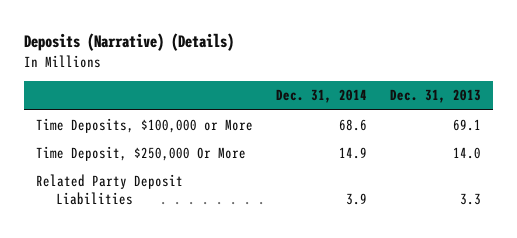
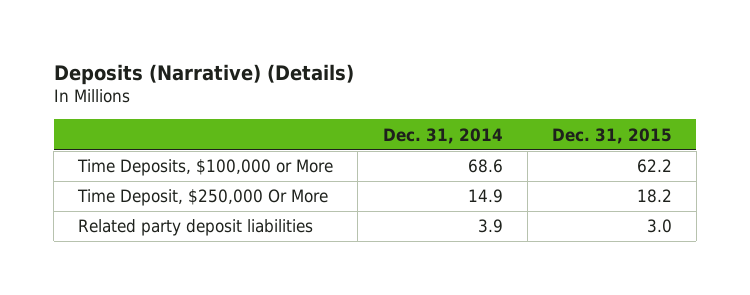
[390,89,482,104] Dec. 31, 2013 -> none
none -> [551,127,672,144] Dec. 31, 2015
[36,174,184,206] Related Party Deposit Liabilities -> [78,219,314,237] Related party deposit liabilities

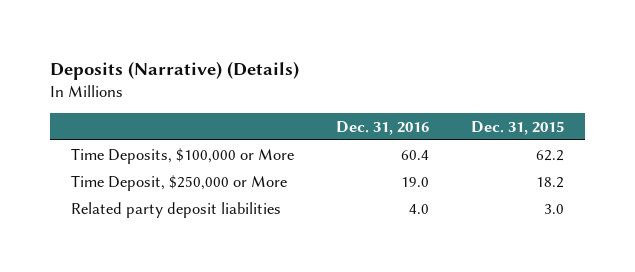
[382,127,503,144] Dec. 31, 2014 -> none
none -> [335,120,429,135] Dec. 31, 2016
[77,189,329,207] Time Deposit, $250,000 Or More -> [70,174,287,191] Time Deposit, $250,000 or More

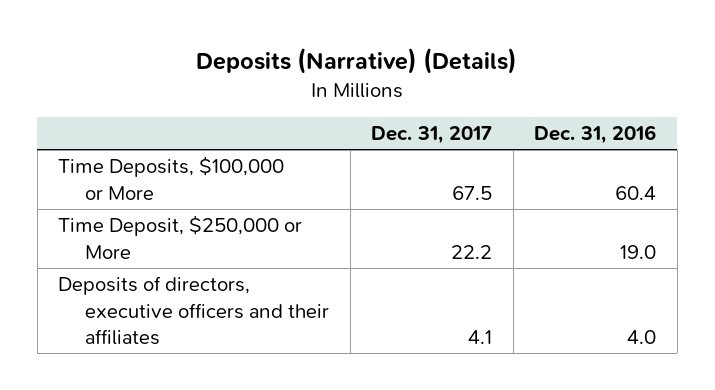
[471,120,565,135] Dec. 31, 2015 -> none
none -> [371,126,493,145] Dec. 31, 2017
[70,201,281,218] Related party deposit liabilities -> [58,276,330,346] Deposits of directors, executive officers and their affiliates

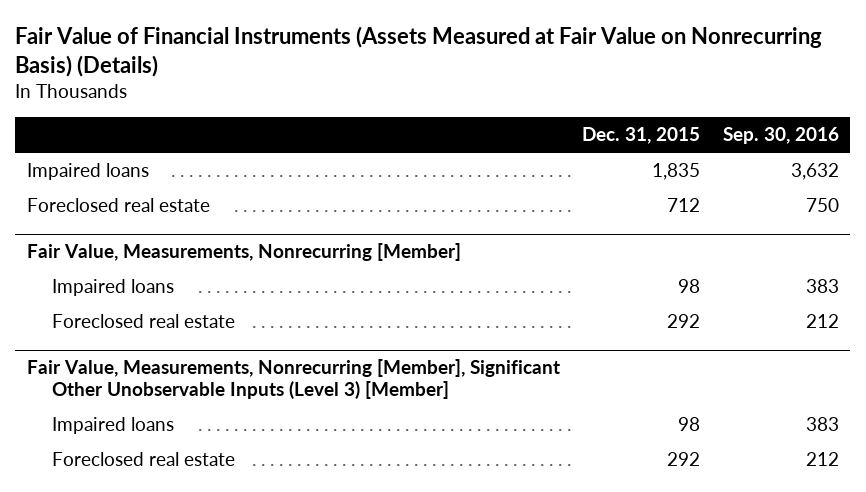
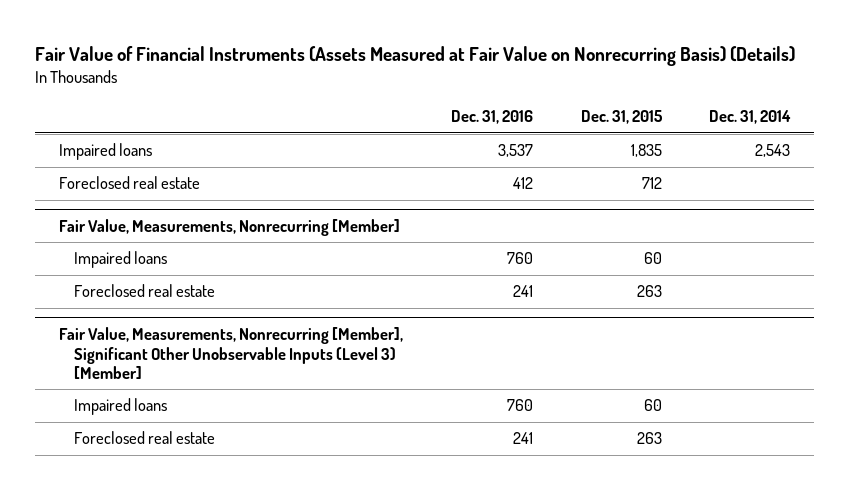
[722,127,839,145] Sep. 30, 2016 -> none
none -> [450,110,533,125] Dec. 31, 2016
none -> [709,110,792,125] Dec. 31, 2014
[678,279,701,294] 98 -> [643,252,662,265] 60
[667,314,701,329] 292 -> [636,285,662,298] 263
[678,417,701,432] 98 -> [643,399,662,412] 60
[667,452,701,467] 292 -> [636,432,662,445] 263

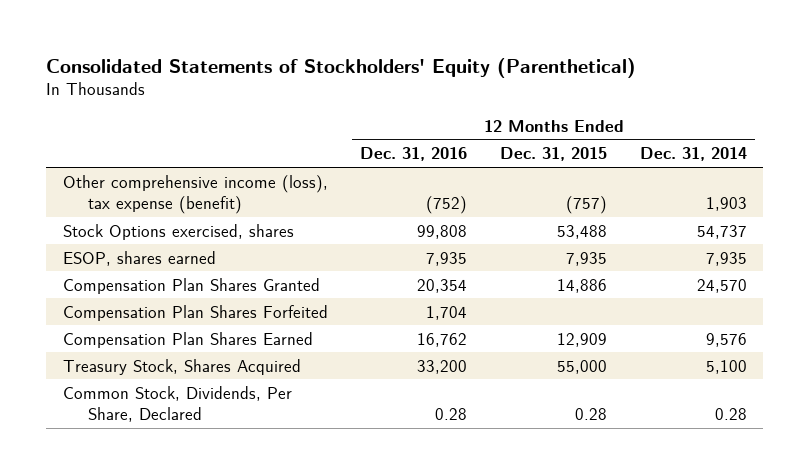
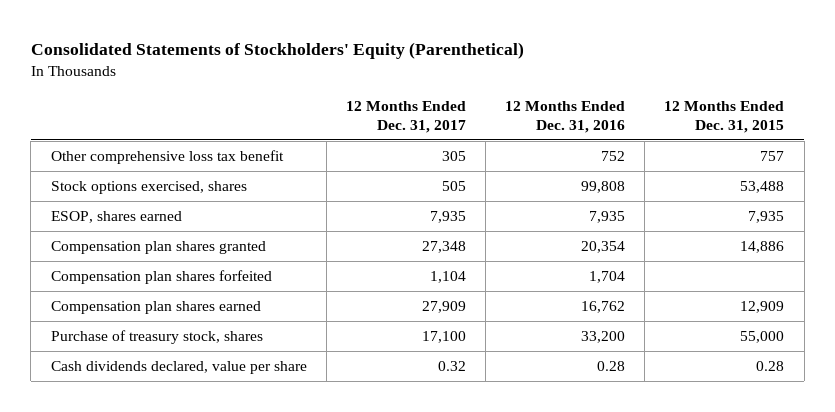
[639,147,747,162] Dec. 31, 2014 -> none
none -> [345,100,466,134] 12 Months Ended Dec. 31, 2017
[62,174,328,214] Other comprehensive income (loss), tax expense (benefit) -> [50,149,284,164] Other comprehensive loss tax benefit
[426,195,468,214] (752) -> [601,150,626,161] 752
[566,195,608,214] (757) -> [760,150,785,161] 757
[62,223,294,240] Stock Options exercised, shares -> [50,180,247,194] Stock options exercised, shares
[62,277,320,294] Compensation Plan Shares Granted -> [50,240,266,254] Compensation plan shares granted
[62,304,328,321] Compensation Plan Shares Forfeited -> [50,269,272,284] Compensation plan shares forfeited
[62,331,313,348] Compensation Plan Shares Earned -> [50,300,261,314] Compensation plan shares earned
[62,358,301,375] Treasury Stock, Shares Acquired -> [50,329,263,344] Purchase of treasury stock, shares
[62,385,292,422] Common Stock, Dividends, Per Share, Declared -> [50,360,307,374] Cash dividends declared, value per share

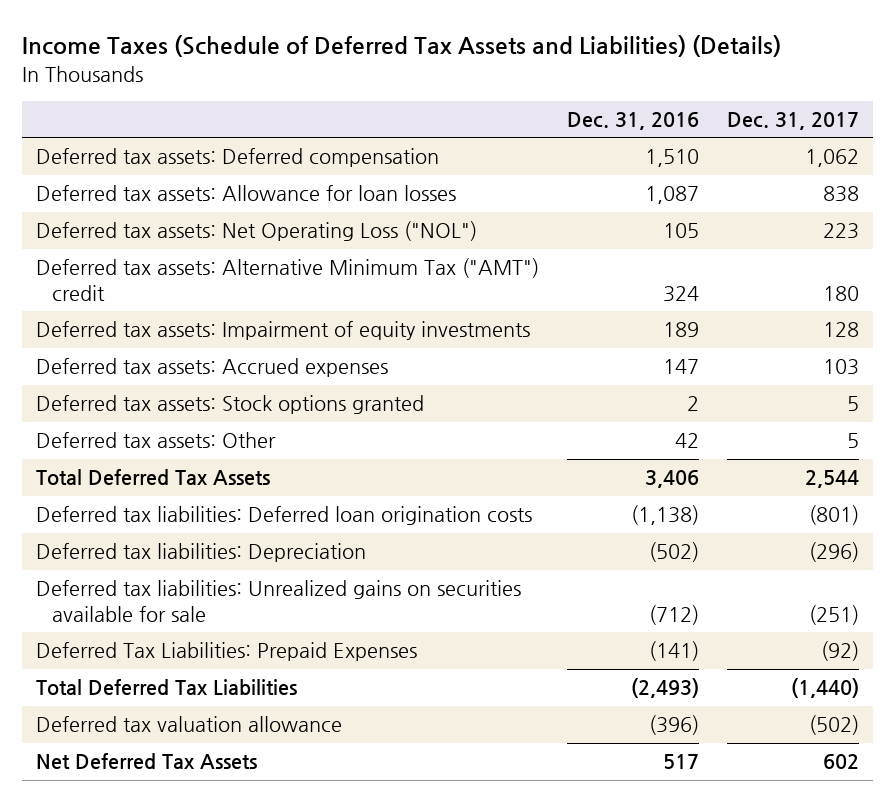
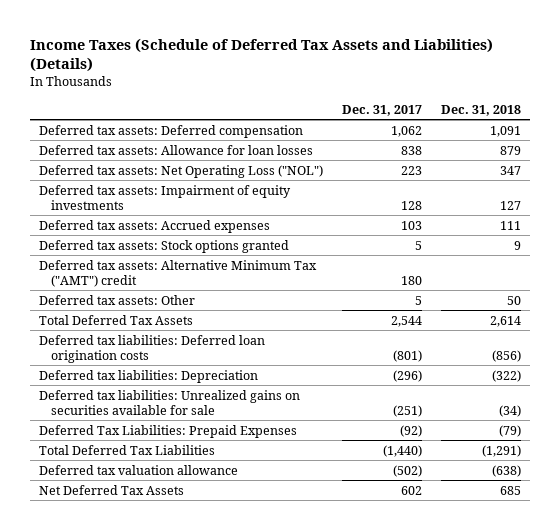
[566,111,699,130] Dec. 31, 2016 -> none
none -> [441,104,522,116] Dec. 31, 2018
[36,258,540,302] Deferred tax assets: Alternative Minimum Tax ("AMT") credit -> [39,259,318,287] Deferred tax assets: Alternative Minimum Tax ("AMT") credit

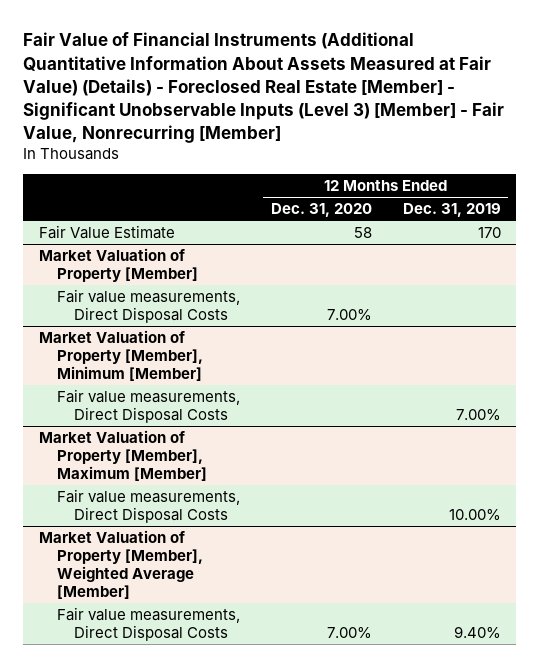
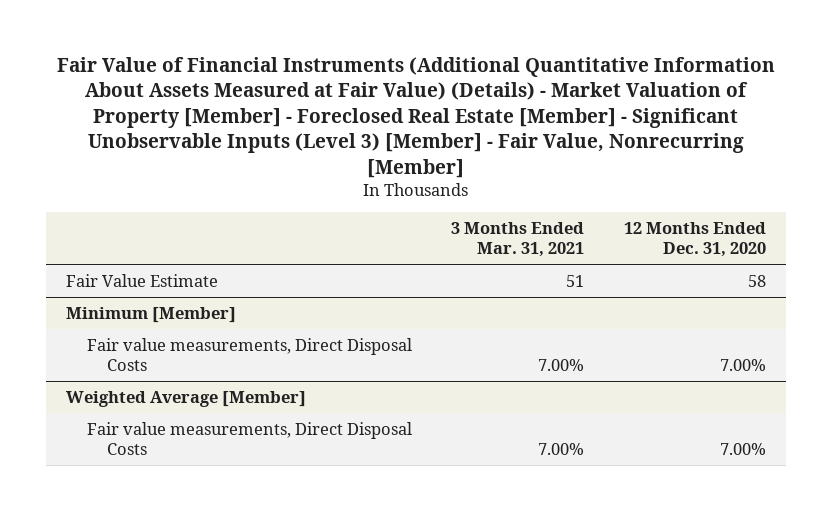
[23,32,505,144] Fair Value of Financial Instruments (Additional Quantitative Information About Assets Measured at Fair Value) (Details) - Foreclosed Real Estate [Member] - Significant Unobservable Inputs (Level 3) [Member] - Fair Value, Nonrecurring [Member] -> [57,56,776,178] Fair Value of Financial Instruments (Additional Quantitative Information About Assets Measured at Fair Value) (Details) - Market Valuation of Property [Member] - Foreclosed Real Estate [Member] - Significant Unobservable Inputs (Level 3) [Member] - Fair Value, Nonrecurring [Member]
[402,203,501,218] Dec. 31, 2019 -> none
none -> [451,222,585,257] 3 Months Ended Mar. 31, 2021
[38,247,198,283] Market Valuation of Property [Member] -> [65,307,236,324] Minimum [Member]
[38,329,203,382] Market Valuation of Property [Member], Minimum [Member] -> none
[56,388,240,424] Fair value measurements, Direct Disposal Costs -> none
[38,429,207,482] Market Valuation of Property [Member], Maximum [Member] -> none
[56,488,240,524] Fair value measurements, Direct Disposal Costs -> none
[38,529,203,600] Market Valuation of Property [Member], Weighted Average [Member] -> none
none -> [65,391,306,408] Weighted Average [Member]

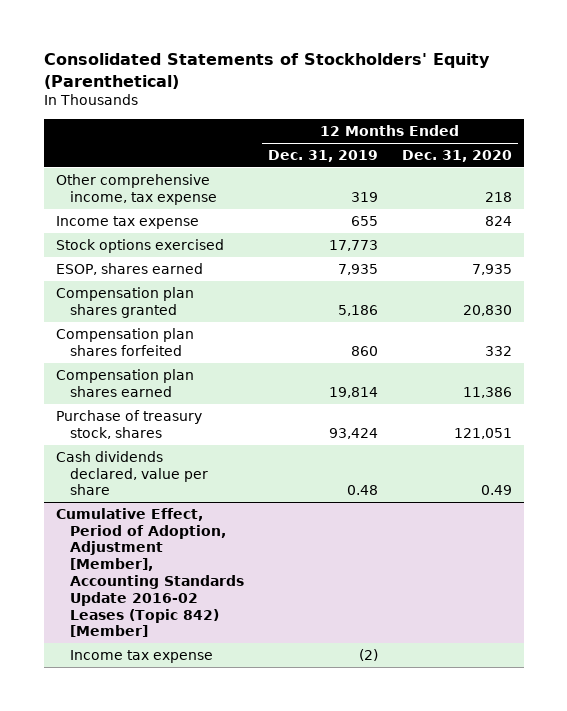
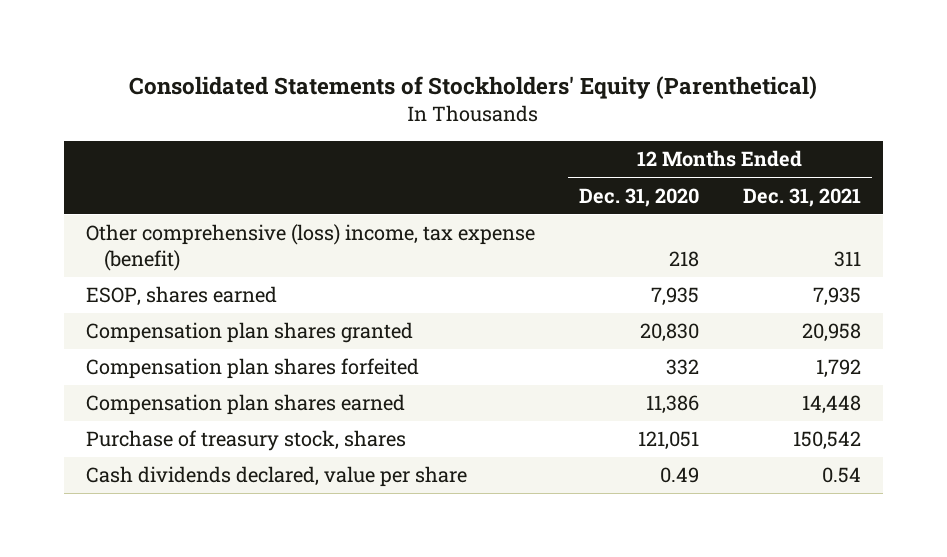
[267,149,378,162] Dec. 31, 2019 -> none
none -> [742,187,861,207] Dec. 31, 2021
[55,215,199,229] Income tax expense -> none
[55,238,224,253] Stock options exercised -> none
[55,173,217,205] Other comprehensive income, tax expense -> [85,224,535,272] Other comprehensive (loss) income, tax expense (benefit)
[55,507,244,638] Cumulative Effect, Period of Adoption, Adjustment [Member], Accounting Standards Update 2016-02 Leases (Topic 842) [Member] -> none
[69,649,213,663] Income tax expense -> none

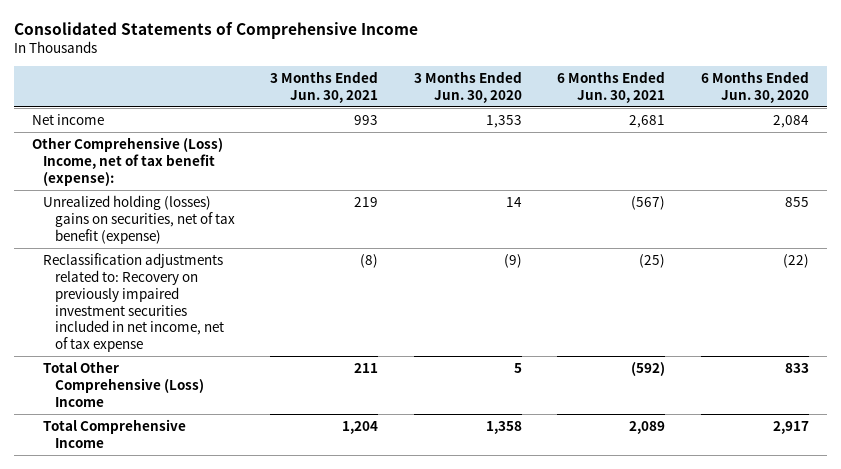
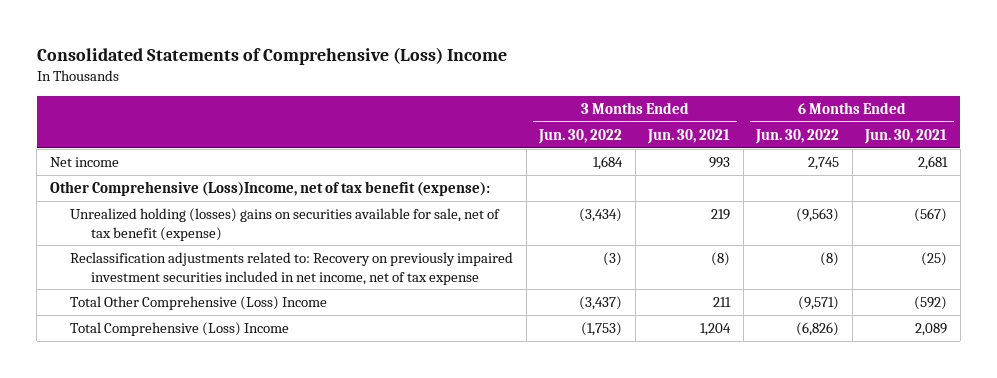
[14,21,419,39] Consolidated Statements of Comprehensive Income -> [36,46,507,65] Consolidated Statements of Comprehensive (Loss) Income
[413,70,522,103] 3 Months Ended Jun. 30, 2020 -> none
[700,70,809,103] 6 Months Ended Jun. 30, 2020 -> none
none -> [538,128,623,144] Jun. 30, 2022
none -> [755,128,840,144] Jun. 30, 2022
[31,136,223,186] Other Comprehensive (Loss) Income, net of tax benefit (expense): -> [49,181,490,197] Other Comprehensive (Loss)Income, net of tax benefit (expense):
[43,194,235,244] Unrealized holding (losses) gains on securities, net of tax benefit (expense) -> [70,208,501,241] Unrealized holding (losses) gains on securities available for sale, net of tax benefit (expense)
[43,418,187,448] Total Comprehensive Income -> [70,322,290,337] Total Comprehensive (Loss) Income

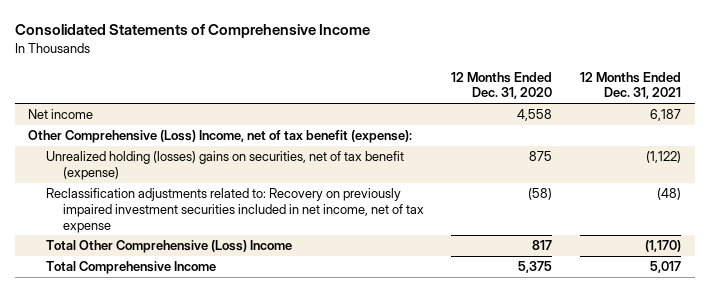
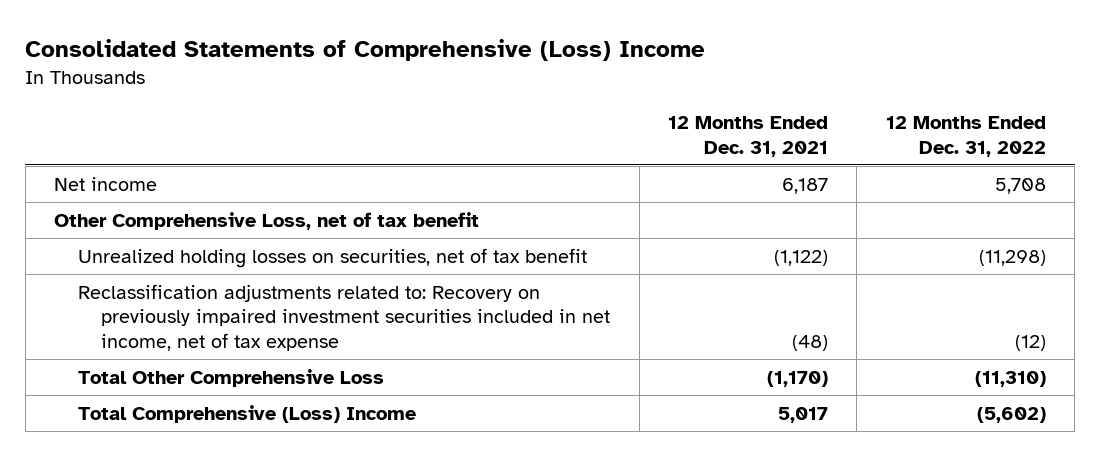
[14,24,370,39] Consolidated Statements of Comprehensive Income -> [25,38,706,61] Consolidated Statements of Comprehensive (Loss) Income
[451,71,553,100] 12 Months Ended Dec. 31, 2020 -> none
none -> [885,116,1046,157] 12 Months Ended Dec. 31, 2022
[28,130,413,144] Other Comprehensive (Loss) Income, net of tax benefit (expense): -> [54,211,480,230] Other Comprehensive Loss, net of tax benefit
[45,151,404,180] Unrealized holding (losses) gains on securities, net of tax benefit (expense) -> [77,247,587,268] Unrealized holding losses on securities, net of tax benefit
[45,240,292,254] Total Other Comprehensive (Loss) Income -> [77,368,384,387] Total Other Comprehensive Loss
[45,261,216,275] Total Comprehensive Income -> [77,404,416,423] Total Comprehensive (Loss) Income

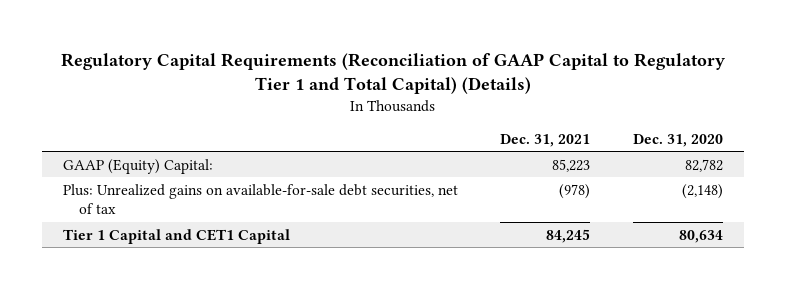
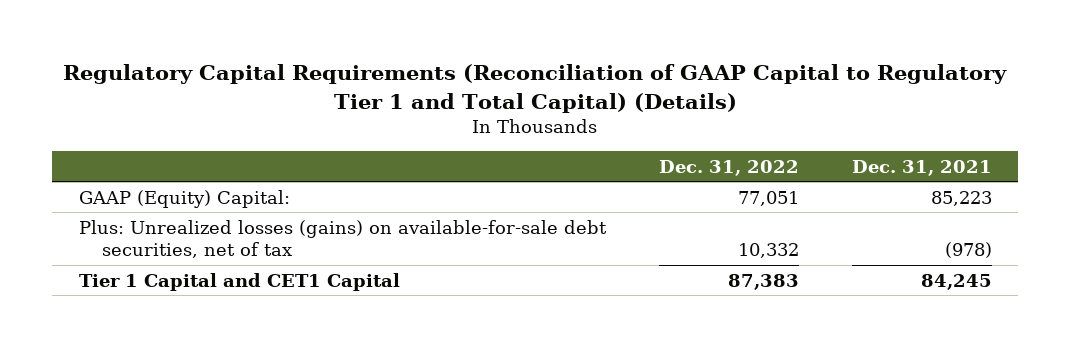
[632,133,723,147] Dec. 31, 2020 -> none
none -> [658,159,799,176] Dec. 31, 2022
[63,183,459,215] Plus: Unrealized gains on available-for-sale debt securities, net of tax -> [78,219,607,259] Plus: Unrealized losses (gains) on available-for-sale debt securities, net of tax

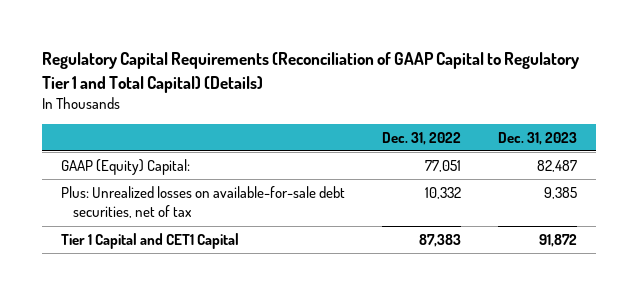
[851,159,992,176] Dec. 31, 2021 -> none
none -> [498,131,578,145] Dec. 31, 2023
[78,219,607,259] Plus: Unrealized losses (gains) on available-for-sale debt securities, net of tax -> [60,186,345,219] Plus: Unrealized losses on available-for-sale debt securities, net of tax

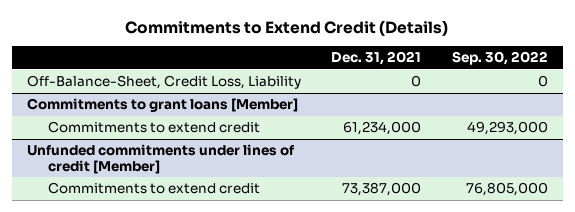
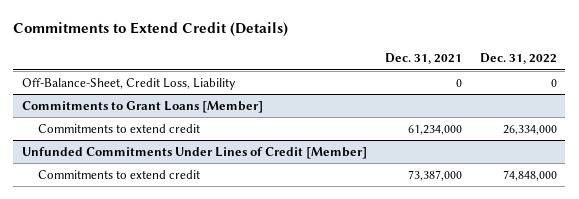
[451,51,548,66] Sep. 30, 2022 -> none
none -> [479,53,557,65] Dec. 31, 2022
[26,98,298,113] Commitments to grant loans [Member] -> [21,100,263,113] Commitments to Grant Loans [Member]
[26,144,295,174] Unfunded commitments under lines of credit [Member] -> [21,146,367,159] Unfunded Commitments Under Lines of Credit [Member]

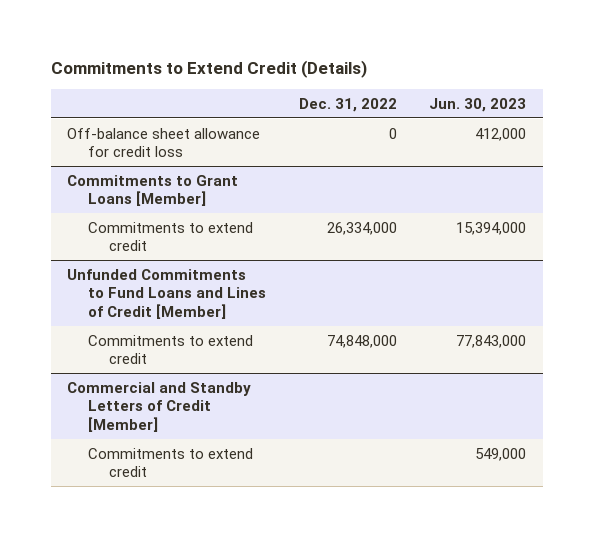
[384,53,462,65] Dec. 31, 2021 -> none
none -> [429,97,527,112] Jun. 30, 2023
[21,77,236,90] Off-Balance-Sheet, Credit Loss, Liability -> [67,127,261,158] Off-balance sheet allowance for credit loss
[21,146,367,159] Unfunded Commitments Under Lines of Credit [Member] -> [67,268,267,319] Unfunded Commitments to Fund Loans and Lines of Credit [Member]
none -> [67,381,252,432] Commercial and Standby Letters of Credit [Member]
none -> [88,447,254,478] Commitments to extend credit

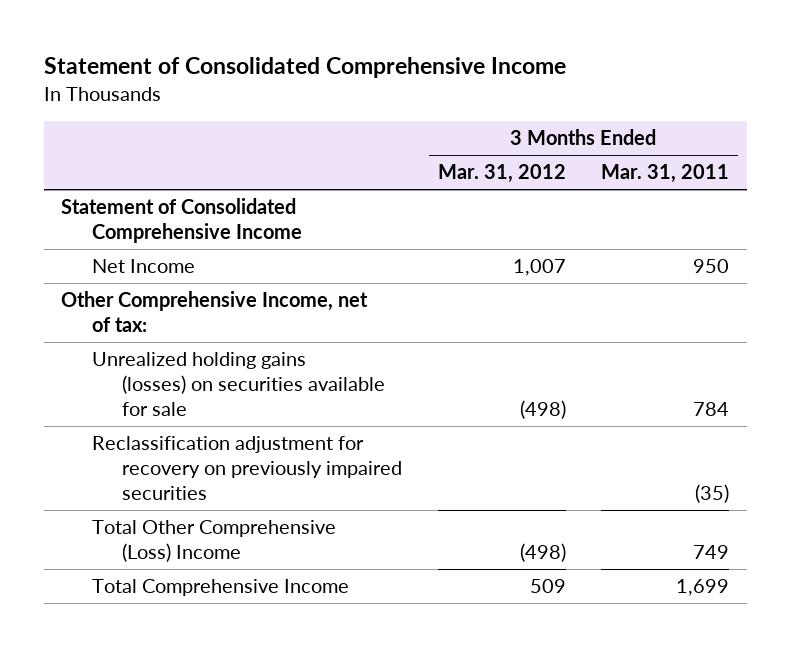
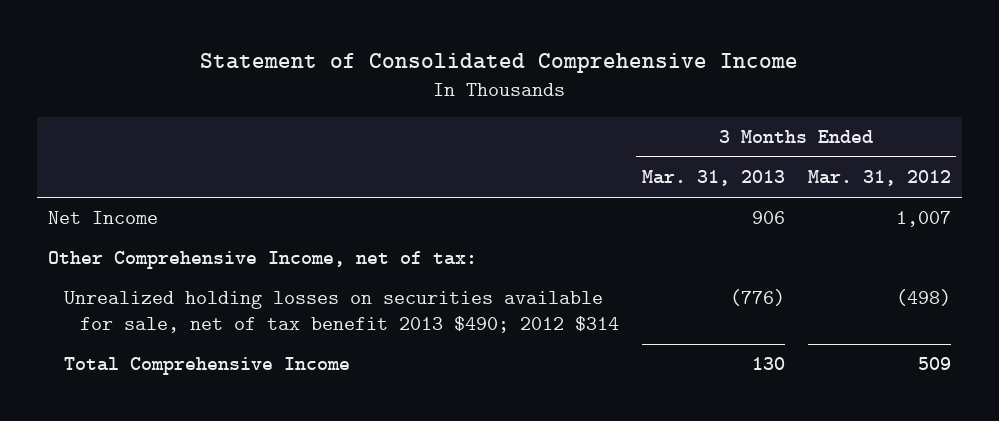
[600,164,729,184] Mar. 31, 2011 -> none
none -> [641,170,785,187] Mar. 31, 2013
[61,198,302,244] Statement of Consolidated Comprehensive Income -> none
[91,436,403,501] Reclassification adjustment for recovery on previously impaired securities -> none
[91,520,336,563] Total Other Comprehensive (Loss) Income -> none
[91,352,386,417] Unrealized holding gains (losses) on securities available for sale -> [63,291,619,333] Unrealized holding losses on securities available for sale, net of tax benefit 2013 $490; 2012 $314

